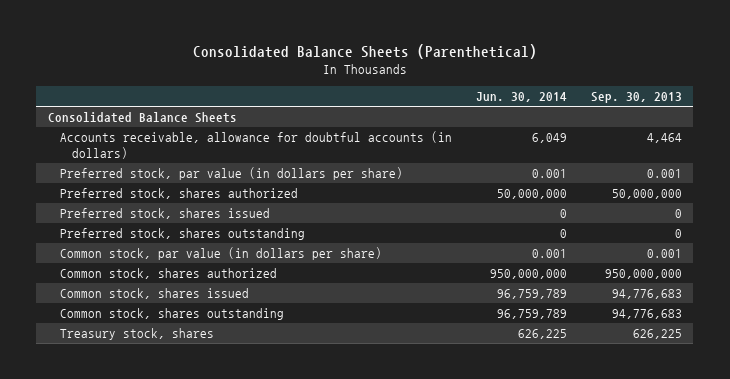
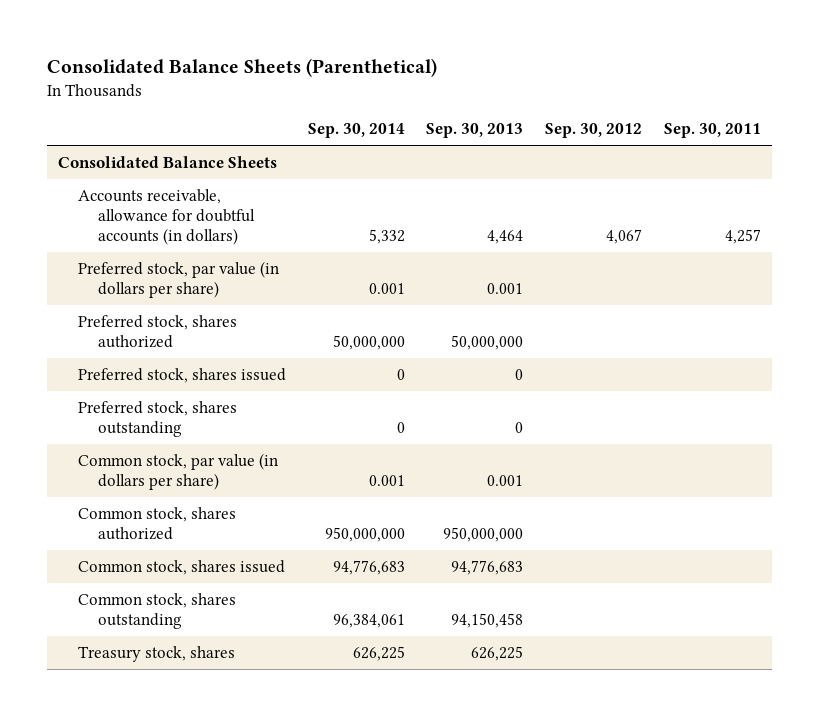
[475,92,567,103] Jun. 30, 2014 -> none
none -> [307,123,405,139] Sep. 30, 2014
none -> [545,123,643,139] Sep. 30, 2012
none -> [663,123,761,139] Sep. 30, 2011
[611,309,682,320] 94,776,683 -> [451,612,524,628] 94,150,458

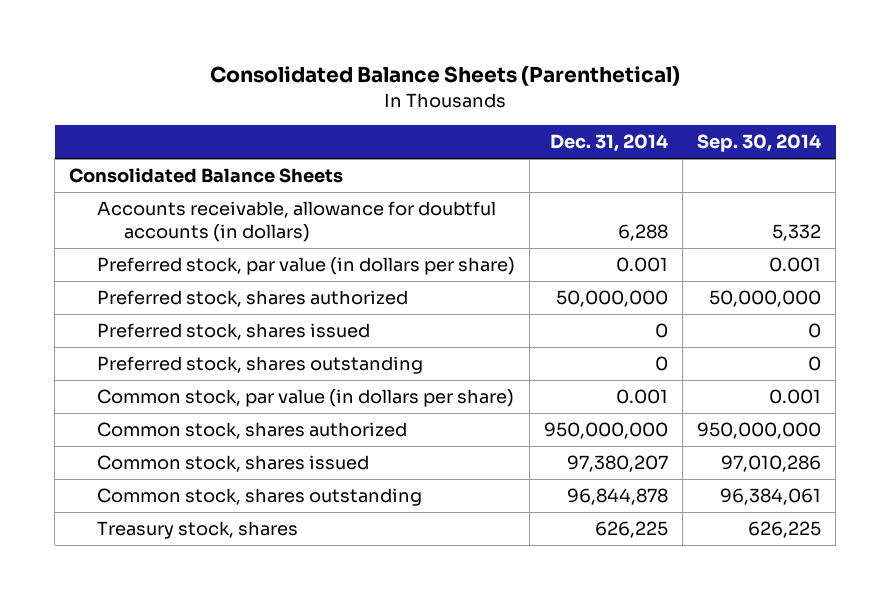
[426,123,524,139] Sep. 30, 2013 -> none
[545,123,643,139] Sep. 30, 2012 -> none
[663,123,761,139] Sep. 30, 2011 -> none
none -> [550,133,669,152] Dec. 31, 2014
[332,559,405,575] 94,776,683 -> [721,455,822,473] 97,010,286

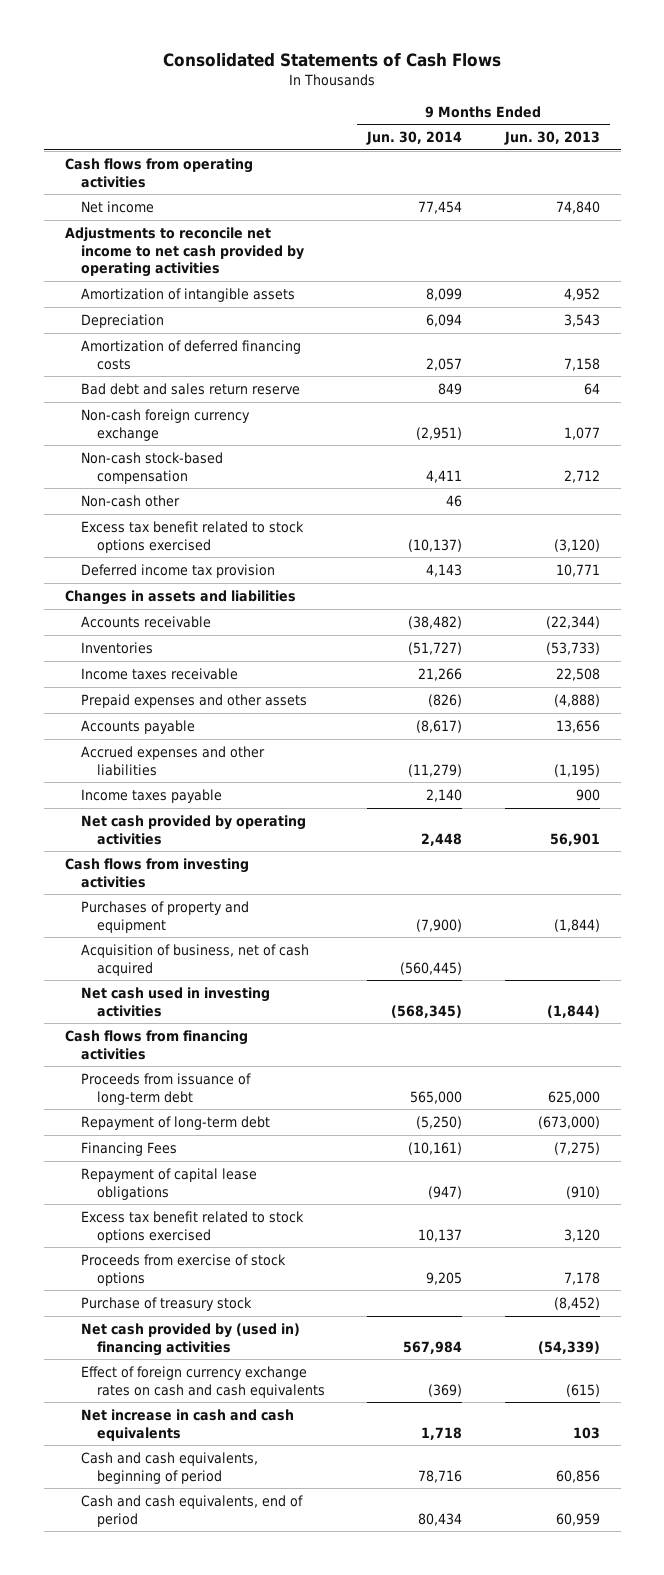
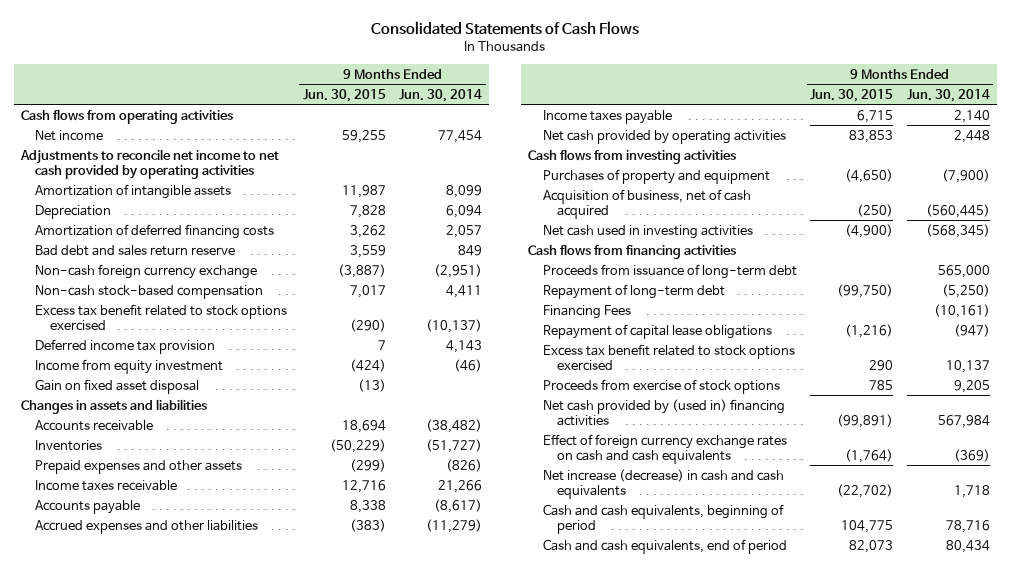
[503,131,600,146] Jun. 30, 2013 -> none
none -> [302,88,386,102] Jun. 30, 2015
[80,494,180,507] Non-cash other -> none
none -> [35,358,224,374] Income from equity investment
none -> [35,378,200,394] Gain on fixed asset disposal
[80,667,238,680] Income taxes receivable -> [35,479,178,491] Income taxes receivable
[80,1296,252,1311] Purchase of treasury stock -> none
[80,1408,294,1441] Net increase in cash and cash equivalents -> [542,468,784,499] Net increase (decrease) in cash and cash equivalents

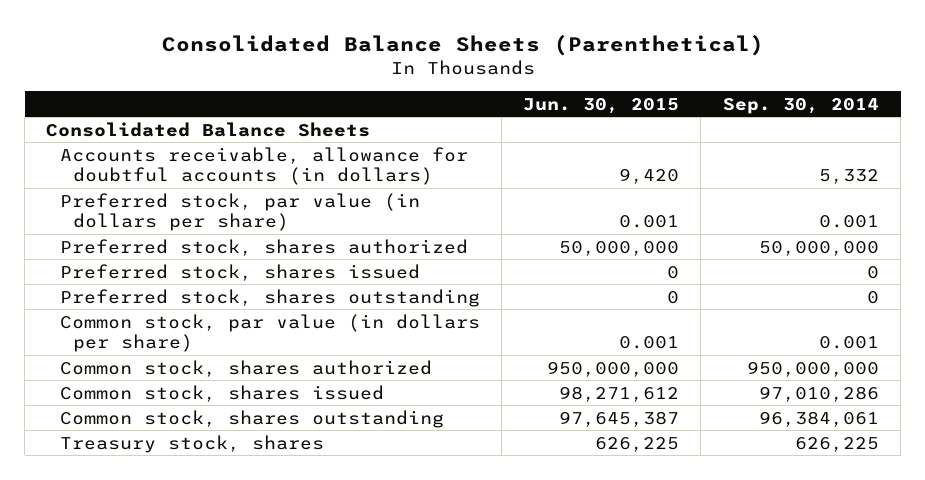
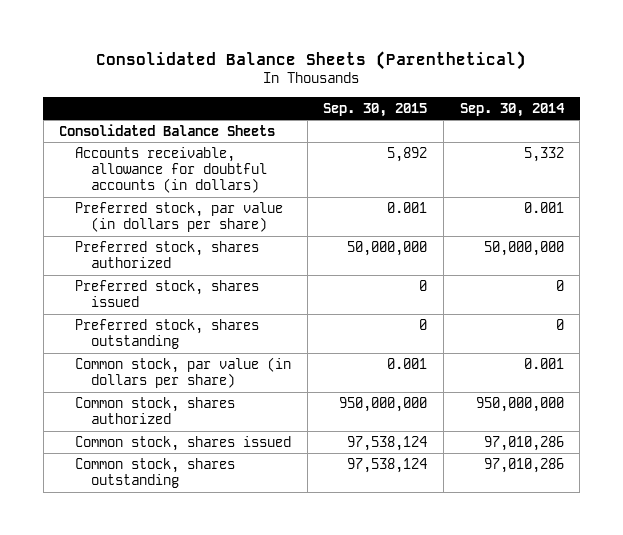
[523,97,680,114] Jun. 30, 2015 -> none
none -> [323,103,428,118] Sep. 30, 2015
[59,434,324,453] Treasury stock, shares -> none
[758,410,879,427] 96,384,061 -> [483,458,564,474] 97,010,286

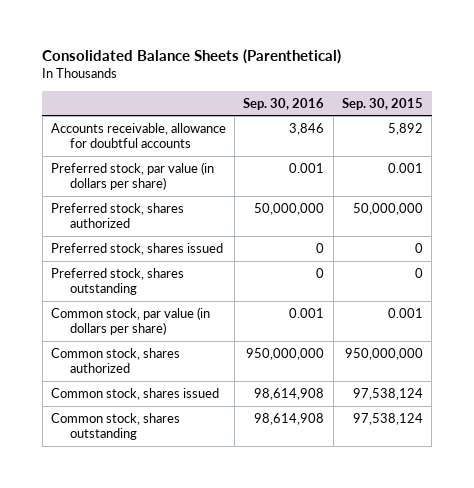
[459,103,565,118] Sep. 30, 2014 -> none
none -> [243,97,325,110] Sep. 30, 2016
[59,124,276,137] Consolidated Balance Sheets -> none
[75,147,268,194] Accounts receivable, allowance for doubtful accounts (in dollars) -> [50,122,226,148] Accounts receivable, allowance for doubtful accounts

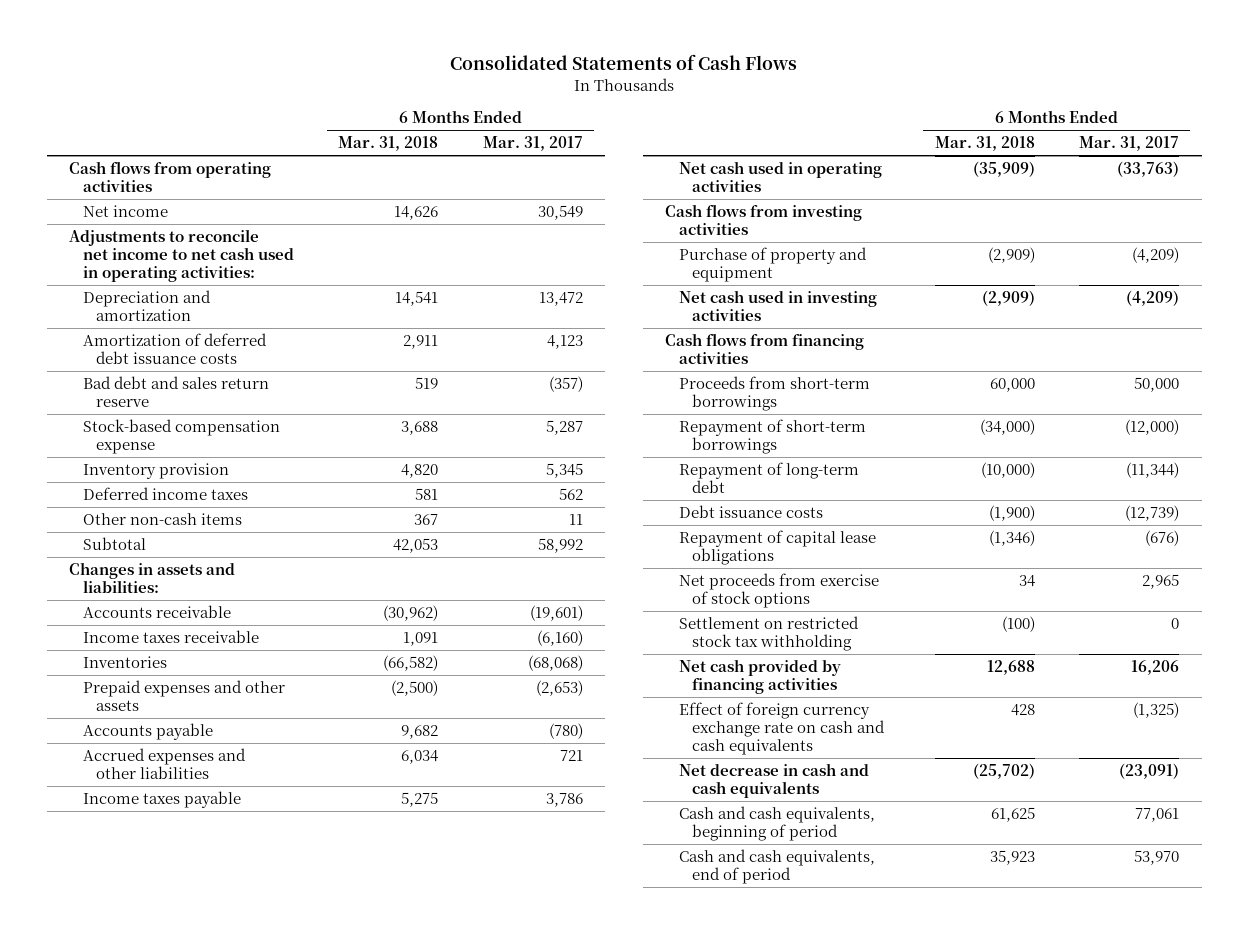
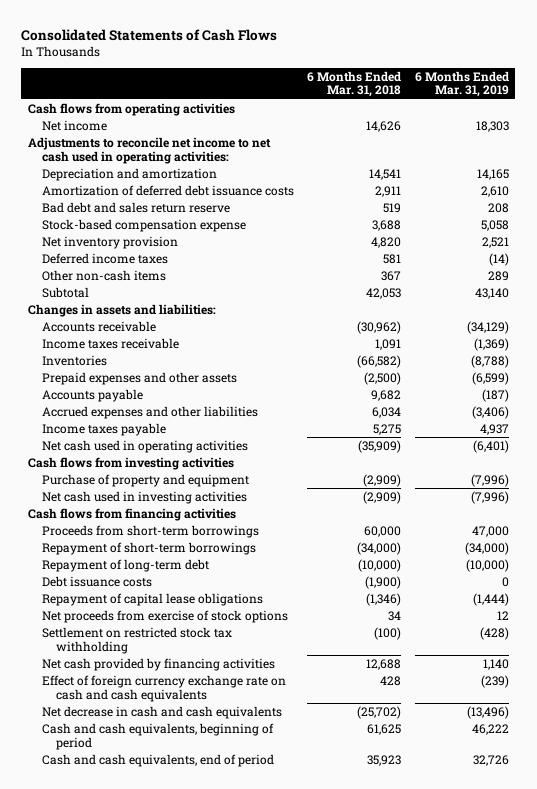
[483,136,584,152] Mar. 31, 2017 -> none
none -> [414,70,509,98] 6 Months Ended Mar. 31, 2019
[82,462,229,479] Inventory provision -> [41,235,178,249] Net inventory provision

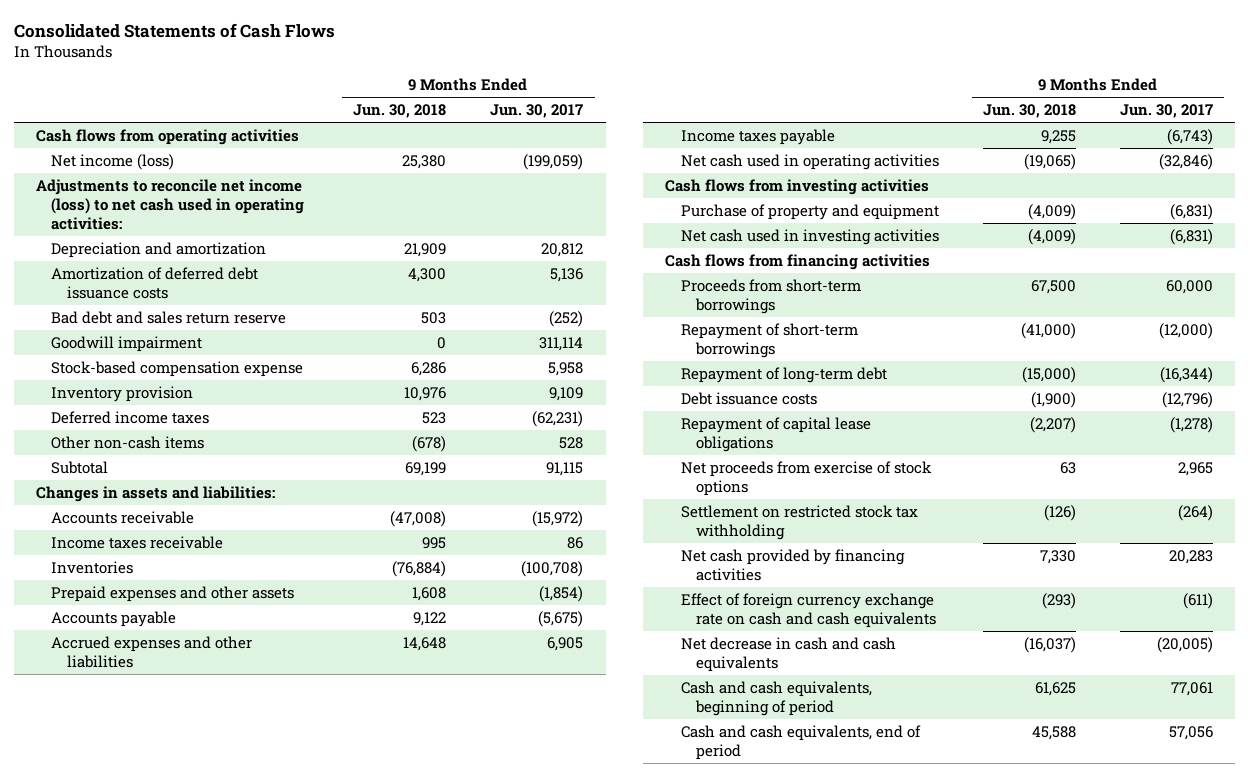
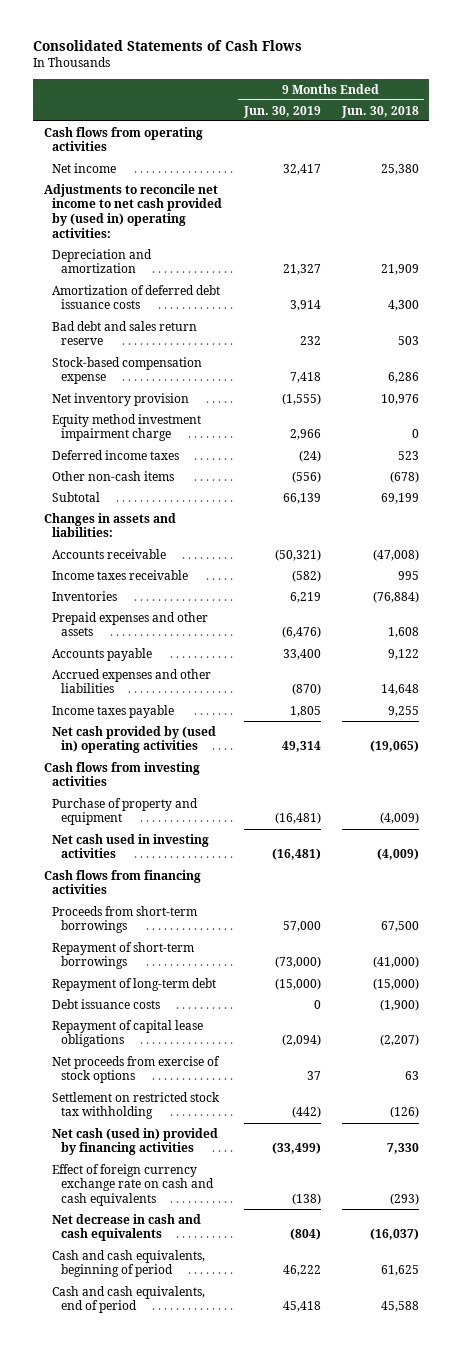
[490,104,584,119] Jun. 30, 2017 -> none
none -> [242,105,321,118] Jun. 30, 2019
[51,153,175,170] Net income (loss) -> [52,162,117,173] Net income
[35,178,305,231] Adjustments to reconcile net income (loss) to net cash used in operating activities: -> [43,183,223,238] Adjustments to reconcile net income to net cash provided by (used in) operating activities:
[51,335,203,352] Goodwill impairment -> none
[51,385,194,402] Inventory provision -> [52,392,190,406] Net inventory provision
none -> [52,413,202,442] Equity method investment impairment charge
[680,153,939,170] Net cash used in operating activities -> [52,725,217,754] Net cash provided by (used in) operating activities
[680,548,905,582] Net cash provided by financing activities -> [52,1127,219,1156] Net cash (used in) provided by financing activities

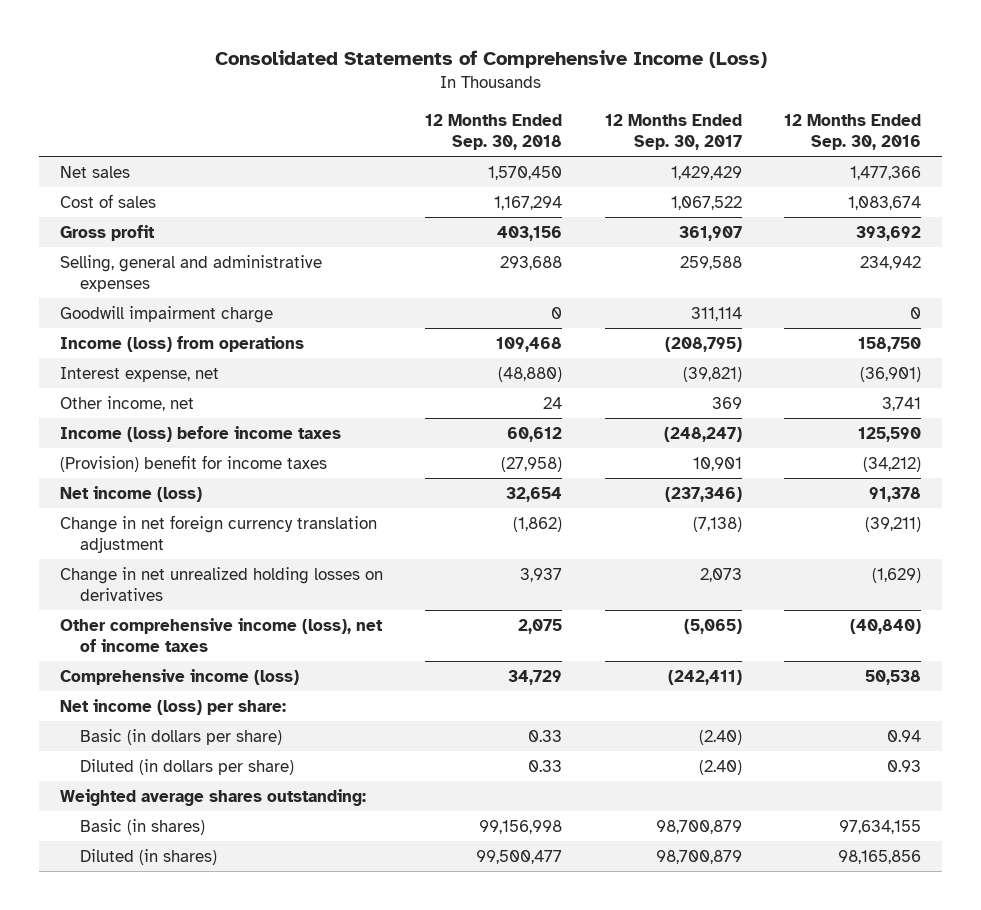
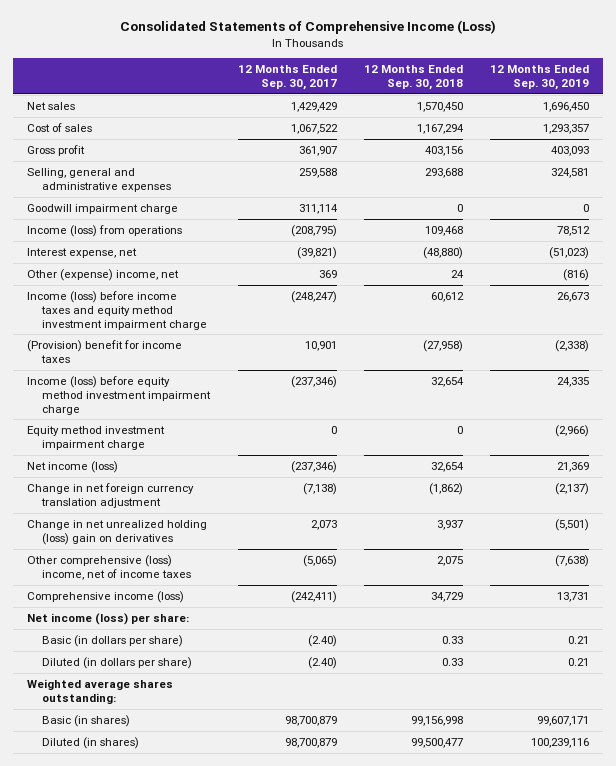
[784,113,922,150] 12 Months Ended Sep. 30, 2016 -> none
none -> [490,65,590,91] 12 Months Ended Sep. 30, 2019
[59,395,194,411] Other income, net -> [26,268,179,281] Other (expense) income, net
[59,425,341,442] Income (loss) before income taxes -> [26,290,208,330] Income (loss) before income taxes and equity method investment impairment charge
none -> [26,375,212,415] Income (loss) before equity method investment impairment charge
none -> [26,425,165,450] Equity method investment impairment charge
[59,566,383,601] Change in net unrealized holding losses on derivatives -> [26,519,207,545] Change in net unrealized holding (loss) gain on derivatives
[59,617,383,652] Other comprehensive income (loss), net of income taxes -> [26,554,192,580] Other comprehensive (loss) income, net of income taxes

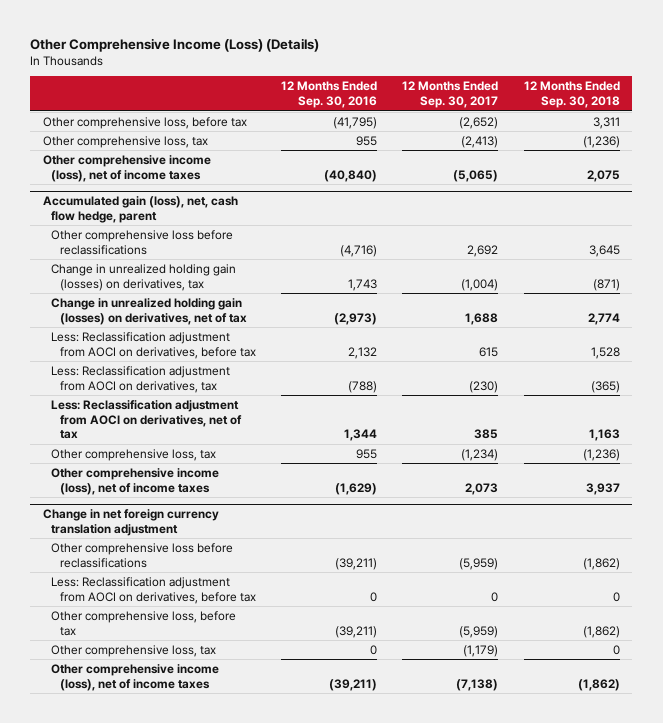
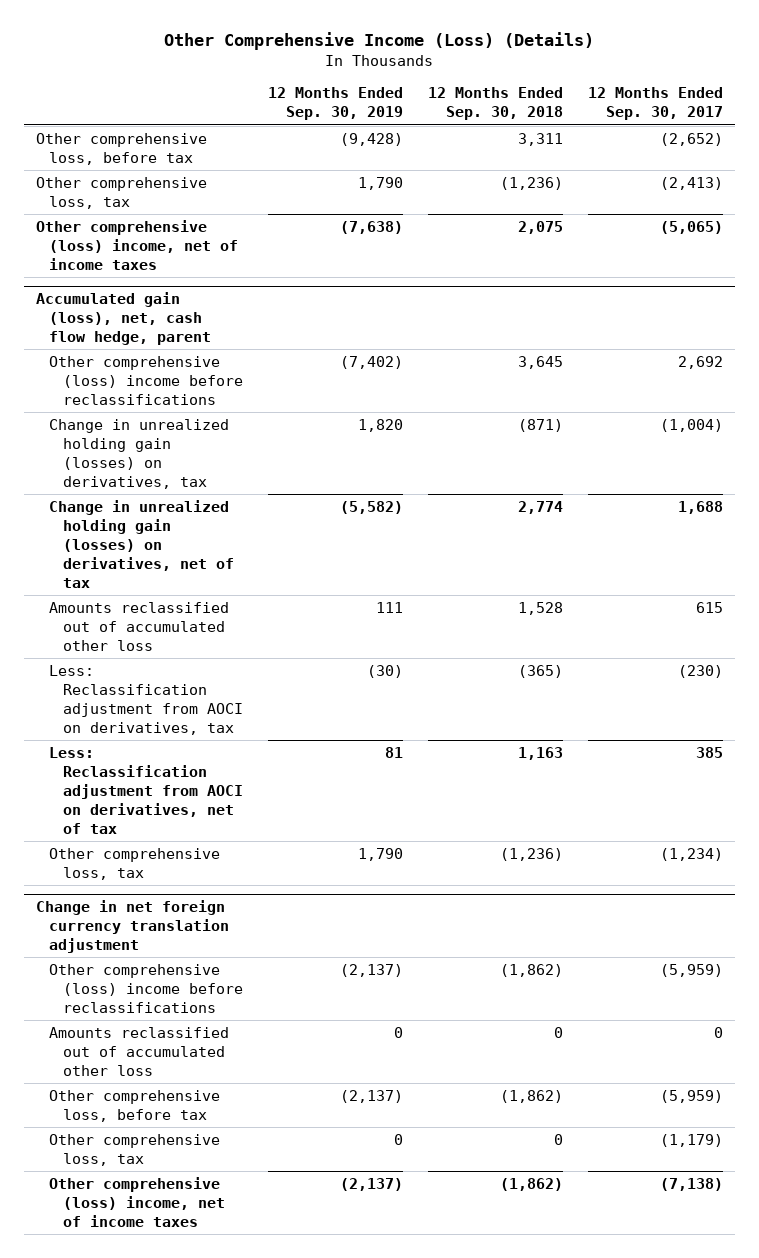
[281,81,378,109] 12 Months Ended Sep. 30, 2016 -> none
none -> [267,87,403,121] 12 Months Ended Sep. 30, 2019
[42,154,211,182] Other comprehensive income (loss), net of income taxes -> [36,219,239,270] Other comprehensive (loss) income, net of income taxes
[51,229,234,255] Other comprehensive loss before reclassifications -> [49,355,243,405] Other comprehensive (loss) income before reclassifications
[51,331,256,359] Less: Reclassification adjustment from AOCI on derivatives, before tax -> [49,601,230,651] Amounts reclassified out of accumulated other loss
[51,467,220,495] Other comprehensive income (loss), net of income taxes -> none
[51,542,234,568] Other comprehensive loss before reclassifications -> [49,963,243,1013] Other comprehensive (loss) income before reclassifications
[51,576,256,604] Less: Reclassification adjustment from AOCI on derivatives, before tax -> [49,1026,230,1076] Amounts reclassified out of accumulated other loss
[51,663,220,691] Other comprehensive income (loss), net of income taxes -> [49,1176,225,1227] Other comprehensive (loss) income, net of income taxes

